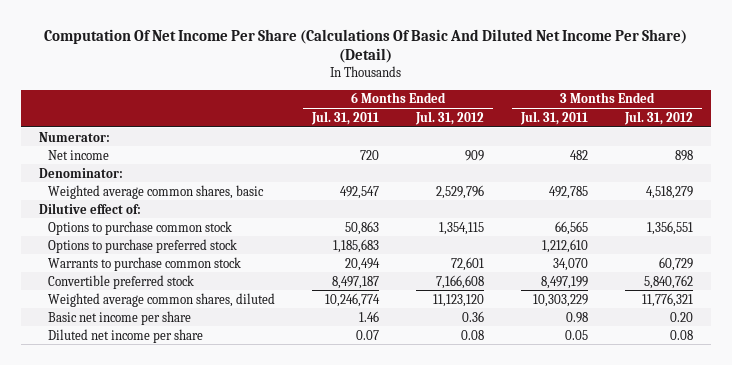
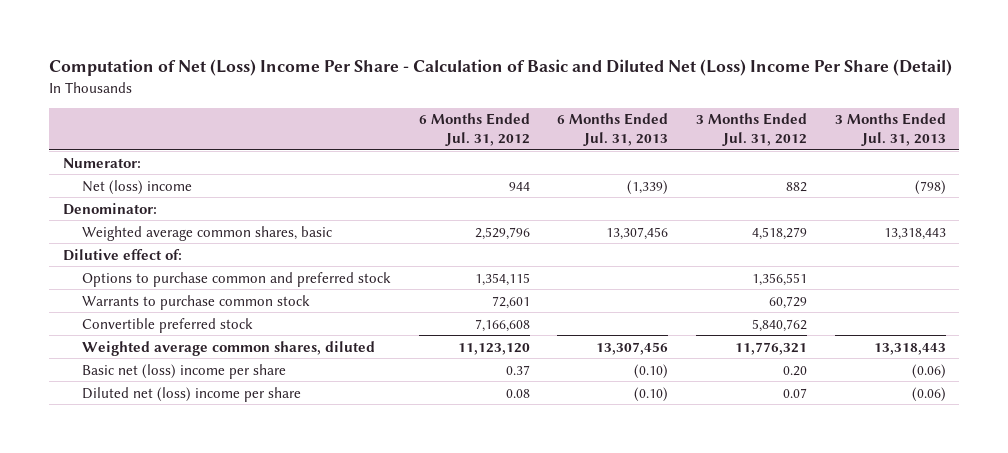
[43,28,687,64] Computation Of Net Income Per Share (Calculations Of Basic And Diluted Net Income Per Share) (Detail) -> [48,59,952,77] Computation of Net (Loss) Income Per Share - Calculation of Basic and Diluted Net (Loss) Income Per Share (Detail)
[311,110,380,125] Jul. 31, 2011 -> none
[519,110,588,125] Jul. 31, 2011 -> none
none -> [557,113,669,146] 6 Months Ended Jul. 31, 2013
none -> [834,113,946,146] 3 Months Ended Jul. 31, 2013
[48,149,110,160] Net income -> [82,179,193,195] Net (loss) income
[465,149,485,161] 909 -> [508,181,530,191] 944
[674,149,693,161] 898 -> [786,181,808,192] 882
[48,238,238,253] Options to purchase preferred stock -> none
[48,220,233,235] Options to purchase common stock -> [82,271,392,287] Options to purchase common and preferred stock
[48,310,192,325] Basic net income per share -> [82,363,287,379] Basic net (loss) income per share
[462,310,485,322] 0.36 -> [505,364,530,375] 0.37
[48,328,204,343] Diluted net income per share -> [82,386,302,402] Diluted net (loss) income per share
[669,329,693,340] 0.08 -> [783,387,808,398] 0.07

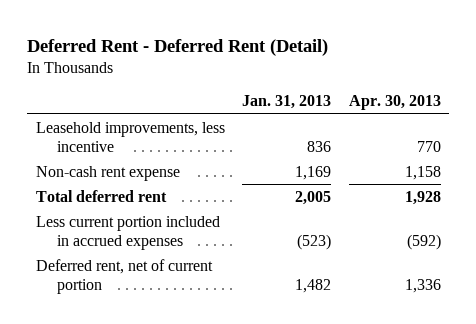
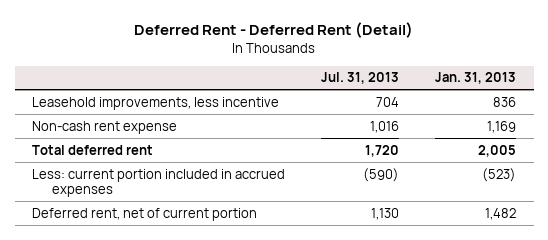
[348,95,441,111] Apr. 30, 2013 -> none
none -> [321,72,400,85] Jul. 31, 2013
[35,215,220,250] Less current portion included in accrued expenses -> [32,168,286,198] Less: current portion included in accrued expenses

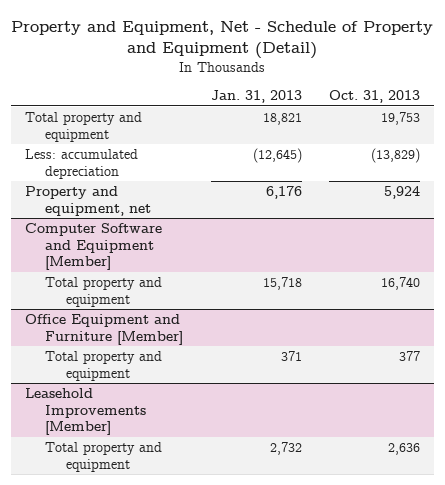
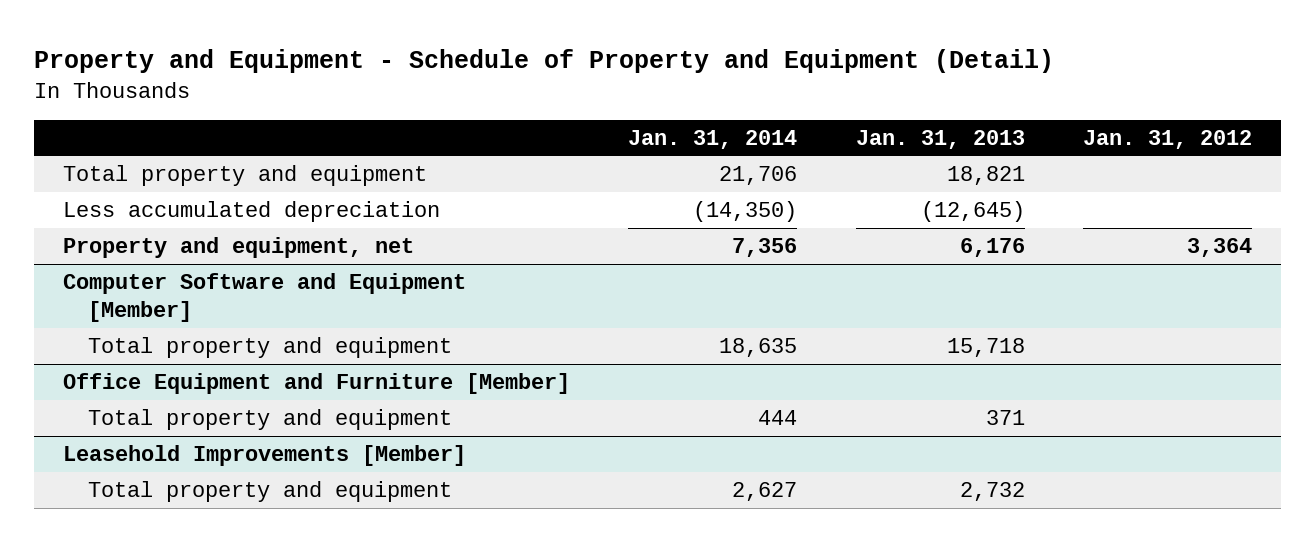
[11,21,434,60] Property and Equipment, Net - Schedule of Property and Equipment (Detail) -> [34,49,1055,74] Property and Equipment - Schedule of Property and Equipment (Detail)
[329,90,421,104] Oct. 31, 2013 -> none
none -> [628,129,798,149] Jan. 31, 2014
none -> [1082,129,1252,149] Jan. 31, 2012
[24,148,138,179] Less: accumulated depreciation -> [63,201,441,223] Less accumulated depreciation

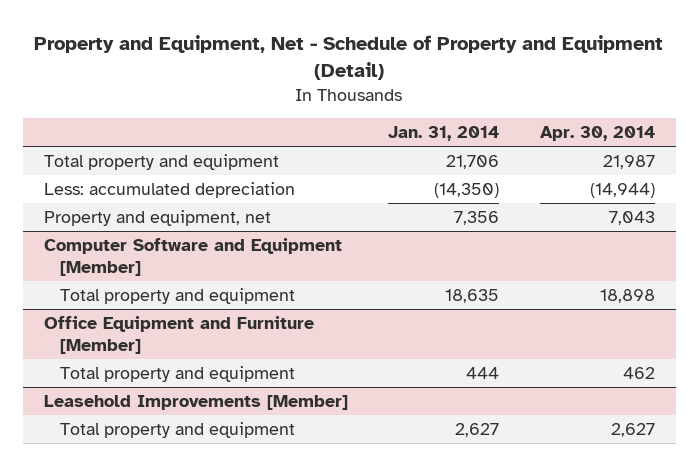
[34,49,1055,74] Property and Equipment - Schedule of Property and Equipment (Detail) -> [34,35,664,81] Property and Equipment, Net - Schedule of Property and Equipment (Detail)
[855,129,1025,149] Jan. 31, 2013 -> none
[1082,129,1252,149] Jan. 31, 2012 -> none
none -> [540,126,656,142] Apr. 30, 2014
[63,201,441,223] Less accumulated depreciation -> [43,181,295,198] Less: accumulated depreciation

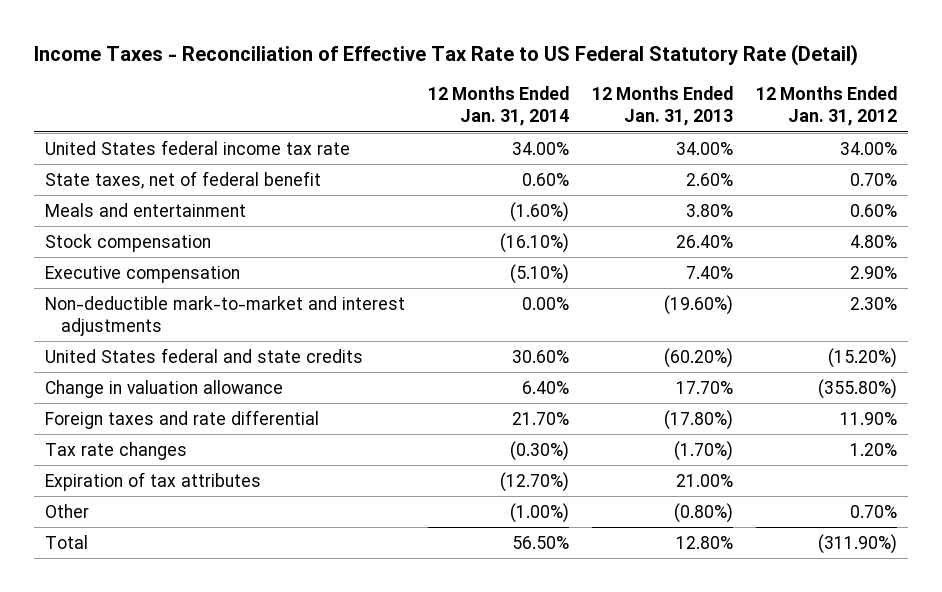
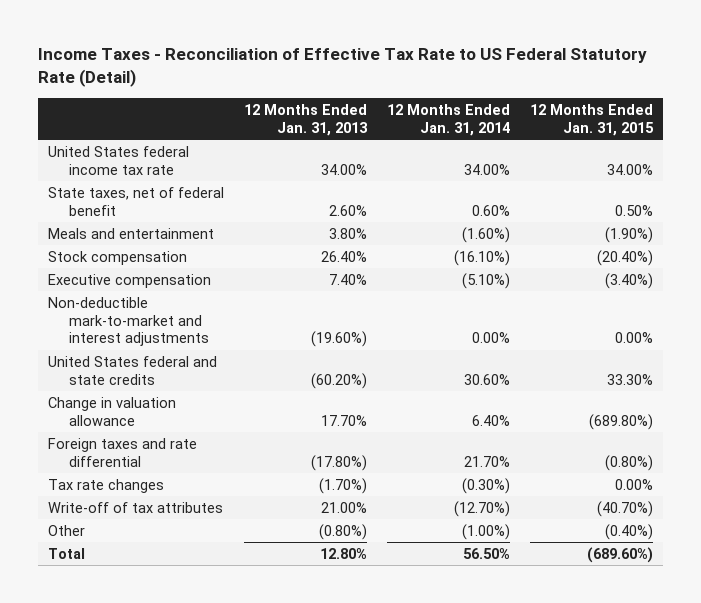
[755,86,897,127] 12 Months Ended Jan. 31, 2012 -> none
none -> [530,103,655,136] 12 Months Ended Jan. 31, 2015
[45,471,262,491] Expiration of tax attributes -> [47,501,223,513] Write-off of tax attributes

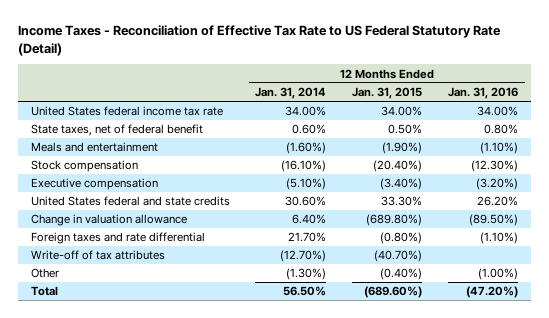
[243,103,368,136] 12 Months Ended Jan. 31, 2013 -> none
none -> [448,86,519,99] Jan. 31, 2016
[47,296,209,347] Non-deductible mark-to-market and interest adjustments -> none
[47,478,164,493] Tax rate changes -> none
[462,523,511,540] (1.00%) -> [286,268,327,281] (1.30%)

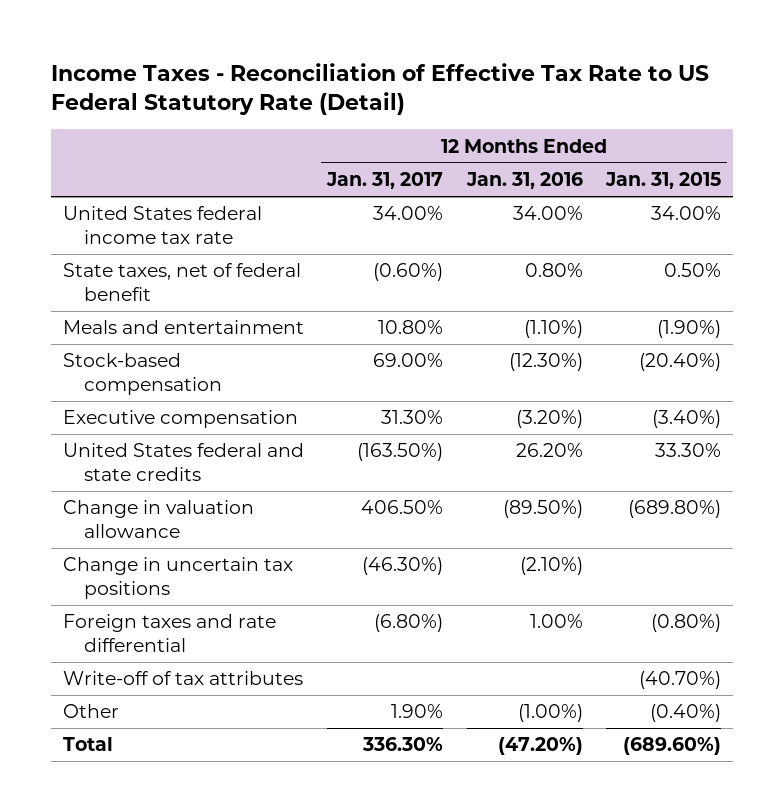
[255,86,327,99] Jan. 31, 2014 -> none
none -> [326,172,444,190] Jan. 31, 2017
[30,160,138,173] Stock compensation -> [62,353,222,396] Stock-based compensation
none -> [62,557,293,600] Change in uncertain tax positions
[480,232,519,245] (1.10%) -> [529,614,583,629] 1.00%

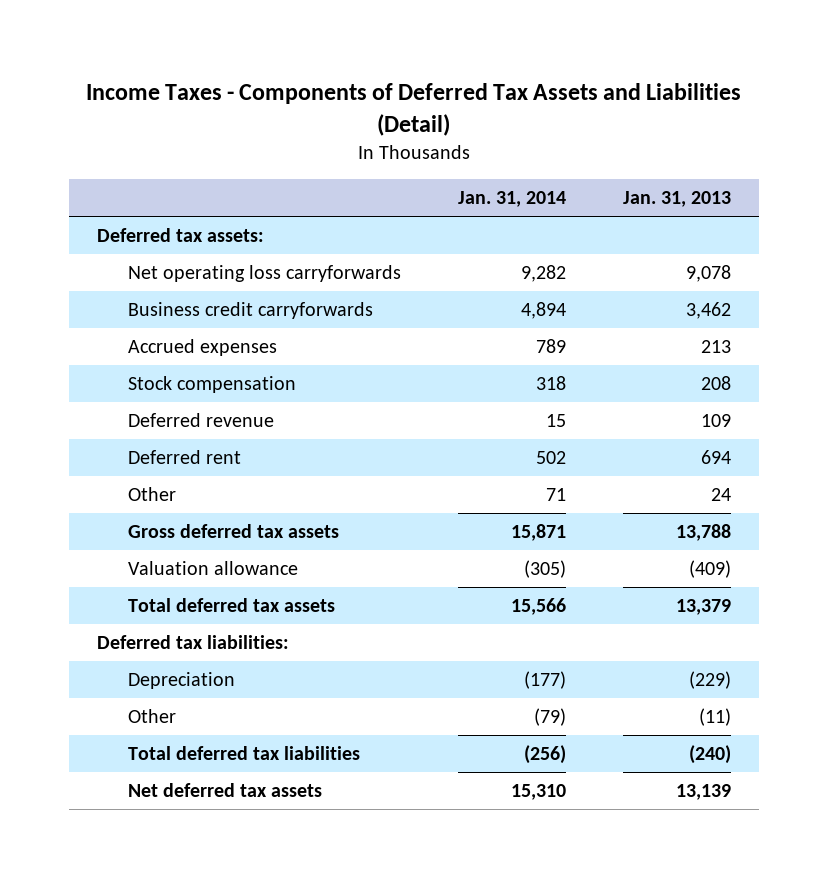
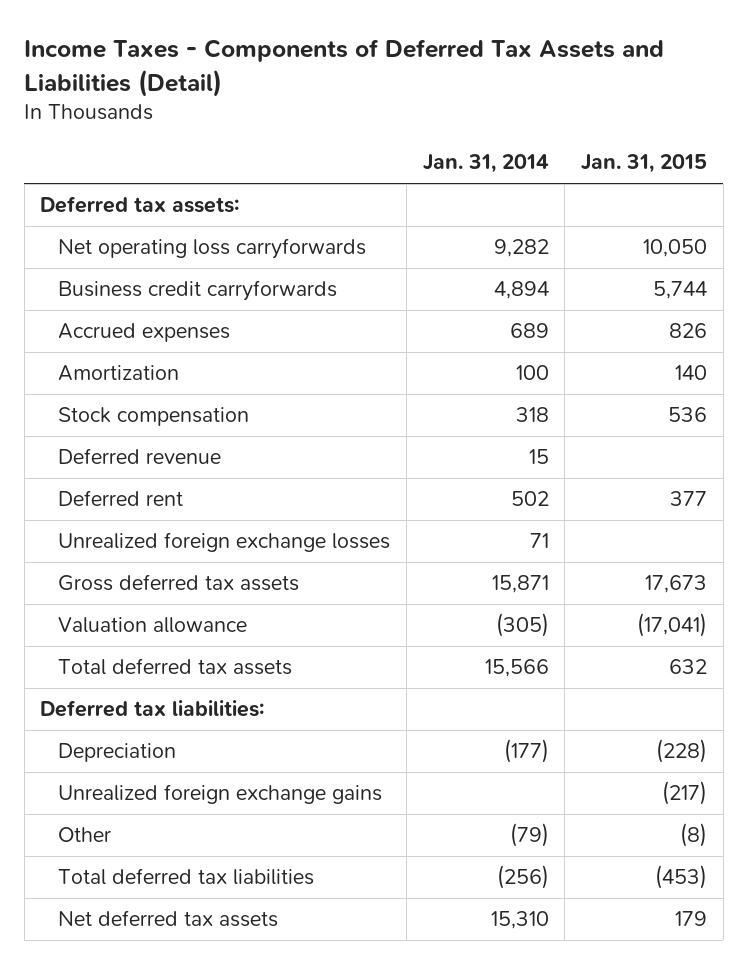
[622,191,731,208] Jan. 31, 2013 -> none
none -> [581,154,708,174] Jan. 31, 2015
[535,339,566,354] 789 -> [509,323,549,339] 689
none -> [58,365,180,382] Amortization
[128,487,177,502] Other -> none
none -> [58,532,391,553] Unrealized foreign exchange losses
none -> [58,784,383,805] Unrealized foreign exchange gains

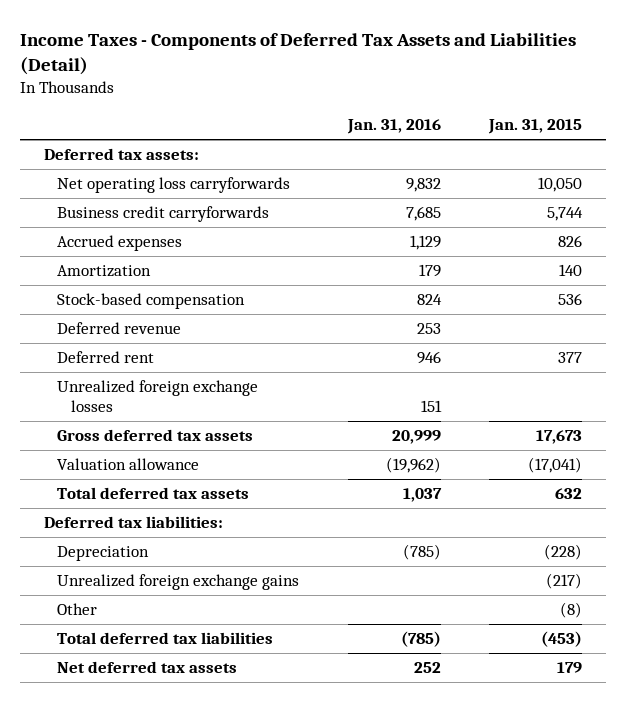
[422,154,549,174] Jan. 31, 2014 -> none
none -> [346,119,441,135] Jan. 31, 2016
[58,407,250,427] Stock compensation -> [57,293,246,310] Stock-based compensation

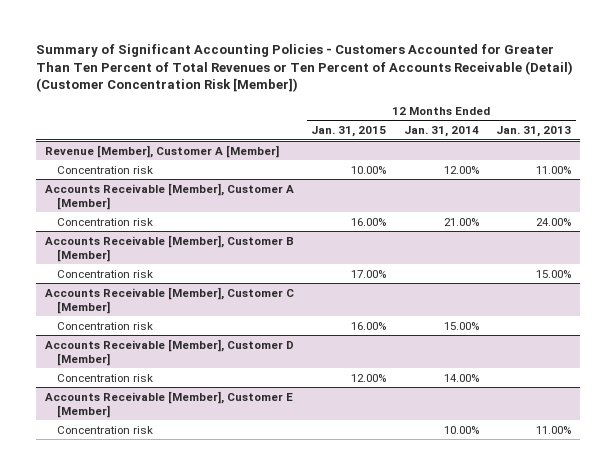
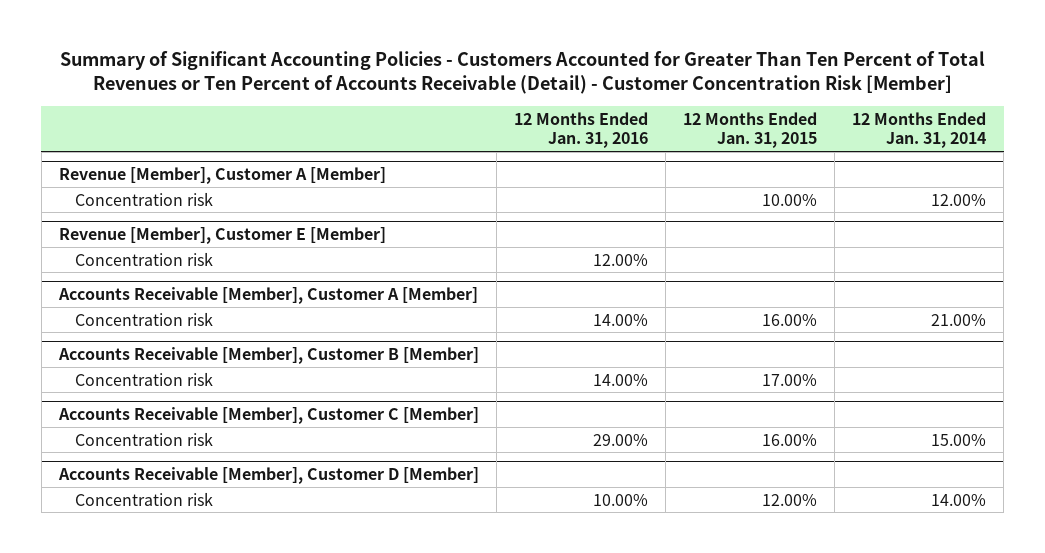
[36,43,574,93] Summary of Significant Accounting Policies - Customers Accounted for Greater Than Ten Percent of Total Revenues or Ten Percent of Accounts Receivable (Detail) (Customer Concentration Risk [Member]) -> [59,50,985,95] Summary of Significant Accounting Policies - Customers Accounted for Greater Than Ten Percent of Total Revenues or Ten Percent of Accounts Receivable (Detail) - Customer Concentration Risk [Member]
[496,126,572,138] Jan. 31, 2013 -> none
none -> [513,111,648,149] 12 Months Ended Jan. 31, 2016
none -> [58,227,386,245] Revenue [Member], Customer E [Member]
none -> [75,251,214,266] Concentration risk
[44,390,293,418] Accounts Receivable [Member], Customer E [Member] -> none
[56,425,153,434] Concentration risk -> none

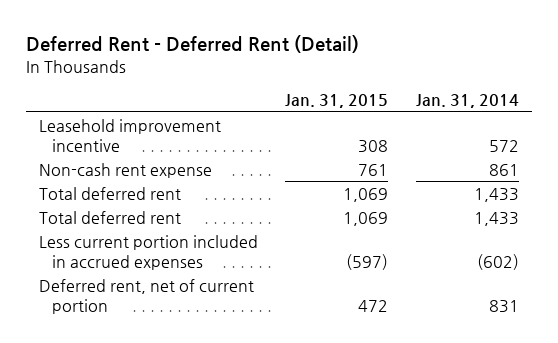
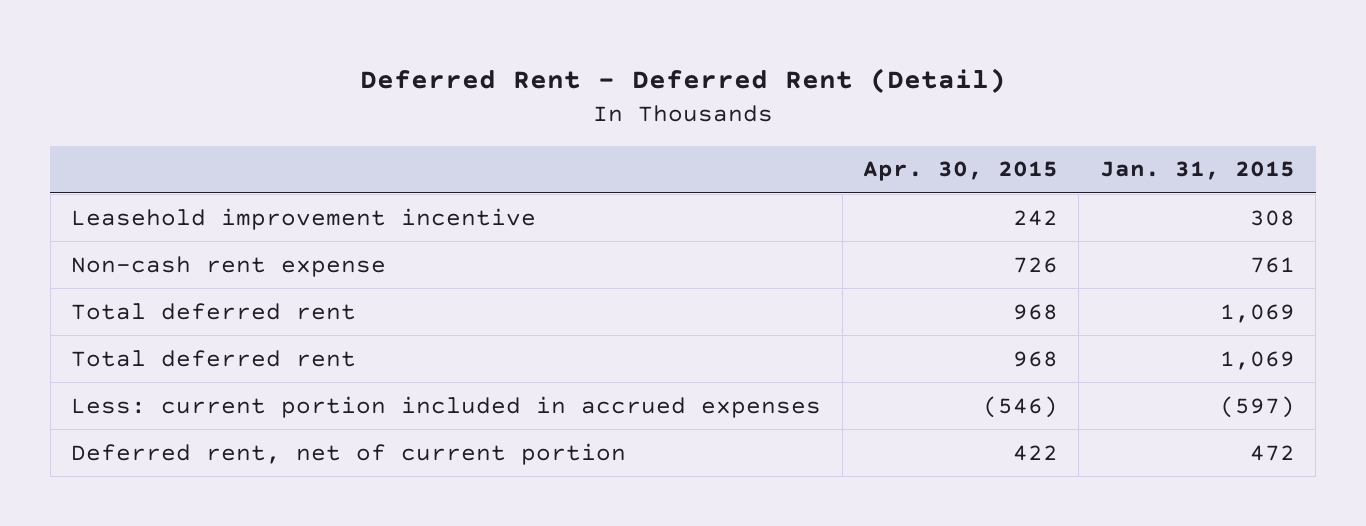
[415,94,519,109] Jan. 31, 2014 -> none
none -> [862,161,1058,182] Apr. 30, 2015
[39,234,259,270] Less current portion included in accrued expenses -> [71,395,822,418] Less: current portion included in accrued expenses

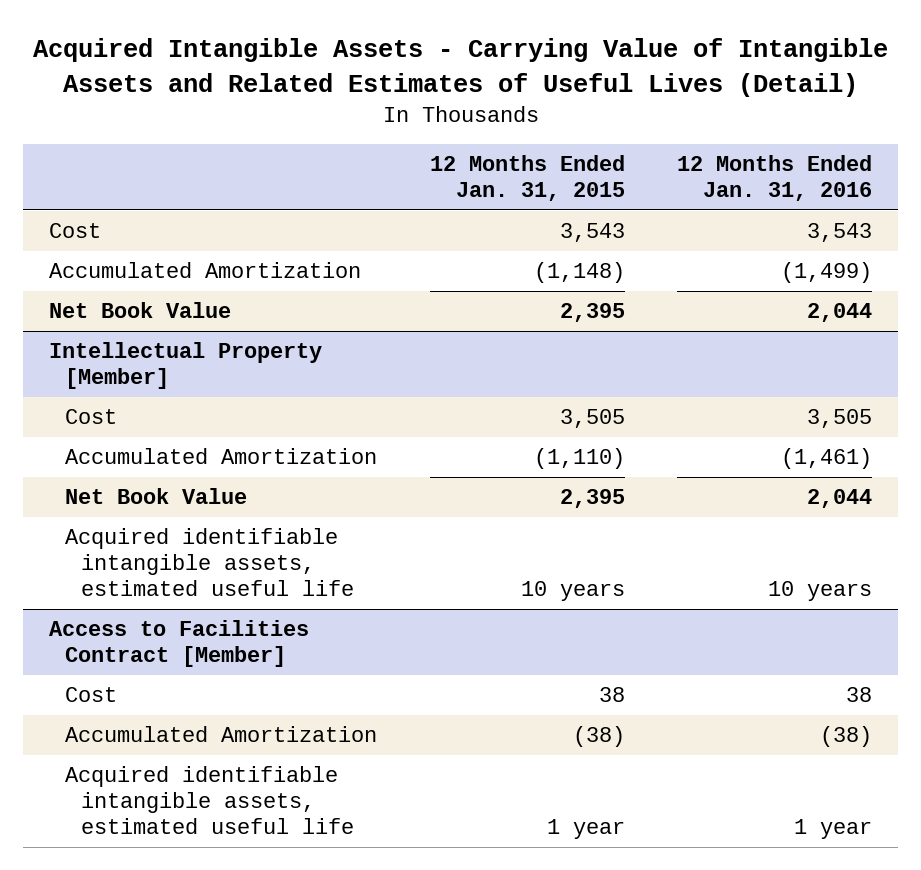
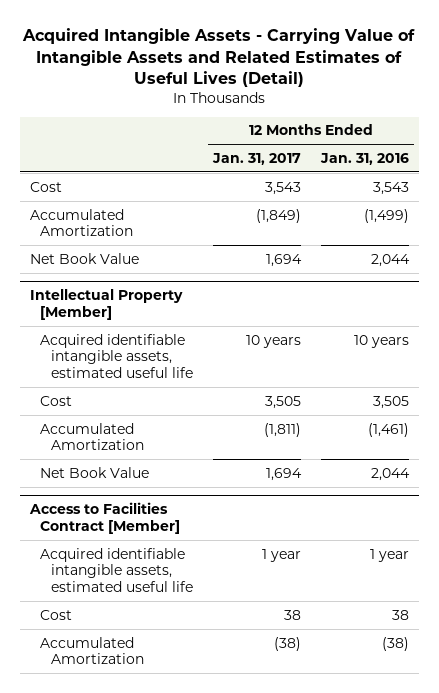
[429,155,625,202] 12 Months Ended Jan. 31, 2015 -> none
none -> [211,152,301,165] Jan. 31, 2017
[65,528,355,596] Acquired identifiable intangible assets, estimated useful life -> [40,333,194,379] Acquired identifiable intangible assets, estimated useful life
[65,766,355,834] Acquired identifiable intangible assets, estimated useful life -> [40,547,194,593] Acquired identifiable intangible assets, estimated useful life

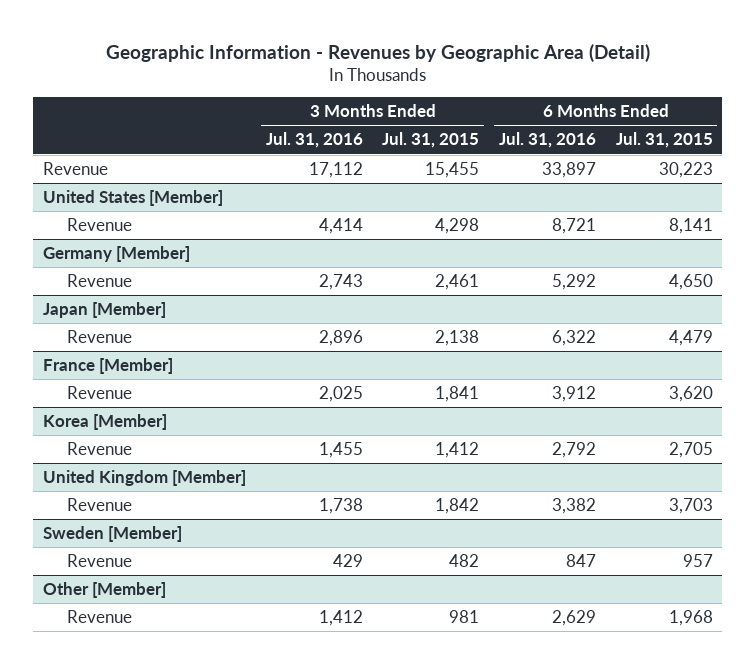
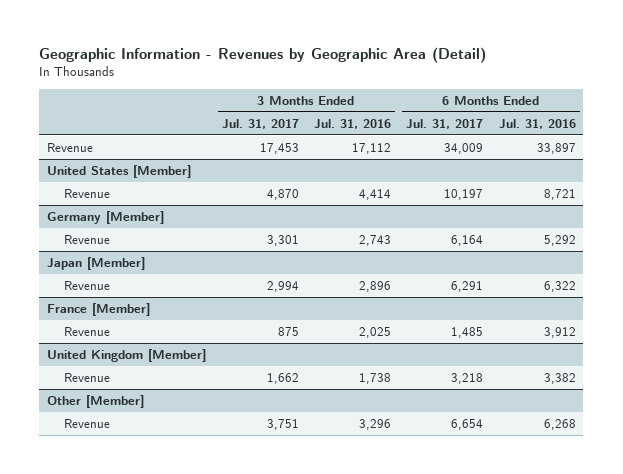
[382,132,480,149] Jul. 31, 2015 -> none
[615,132,713,149] Jul. 31, 2015 -> none
none -> [221,118,299,129] Jul. 31, 2017
none -> [406,118,484,129] Jul. 31, 2017
[43,414,168,431] Korea [Member] -> none
[67,442,133,456] Revenue -> none
[43,526,183,543] Sweden [Member] -> none
[67,554,133,568] Revenue -> none
[318,610,363,627] 1,412 -> [358,418,391,430] 3,296
[551,610,596,627] 2,629 -> [543,418,576,430] 6,268

